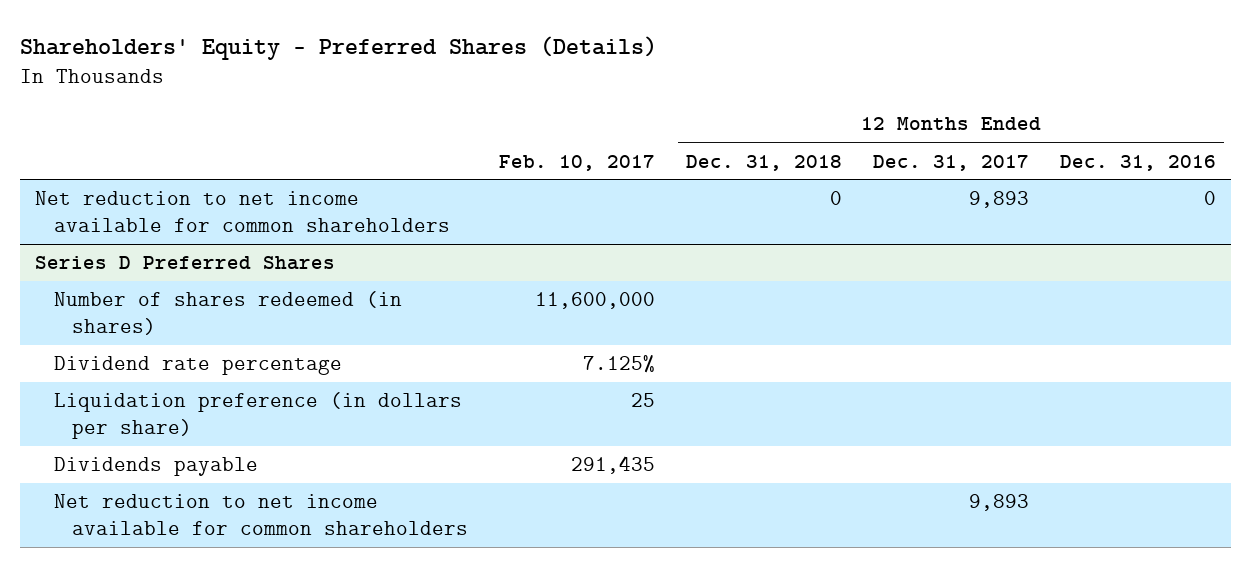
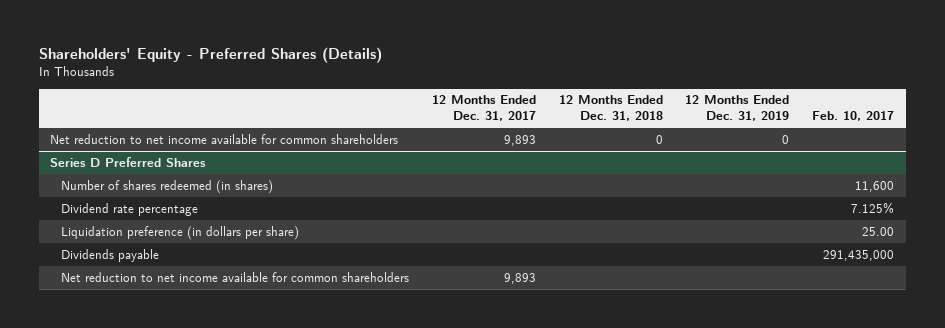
[1059,154,1216,171] Dec. 31, 2016 -> none
none -> [685,95,790,122] 12 Months Ended Dec. 31, 2019
[535,292,656,310] 11,600,000 -> [855,180,895,192] 11,600
[631,393,656,408] 25 -> [862,226,895,236] 25.00
[571,456,656,475] 291,435 -> [823,249,895,261] 291,435,000

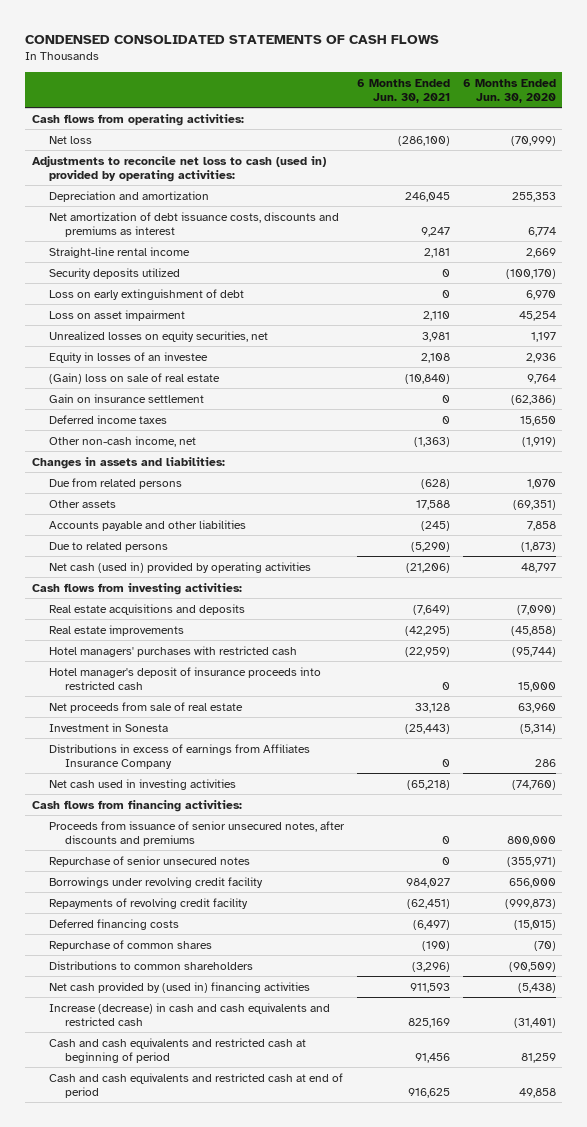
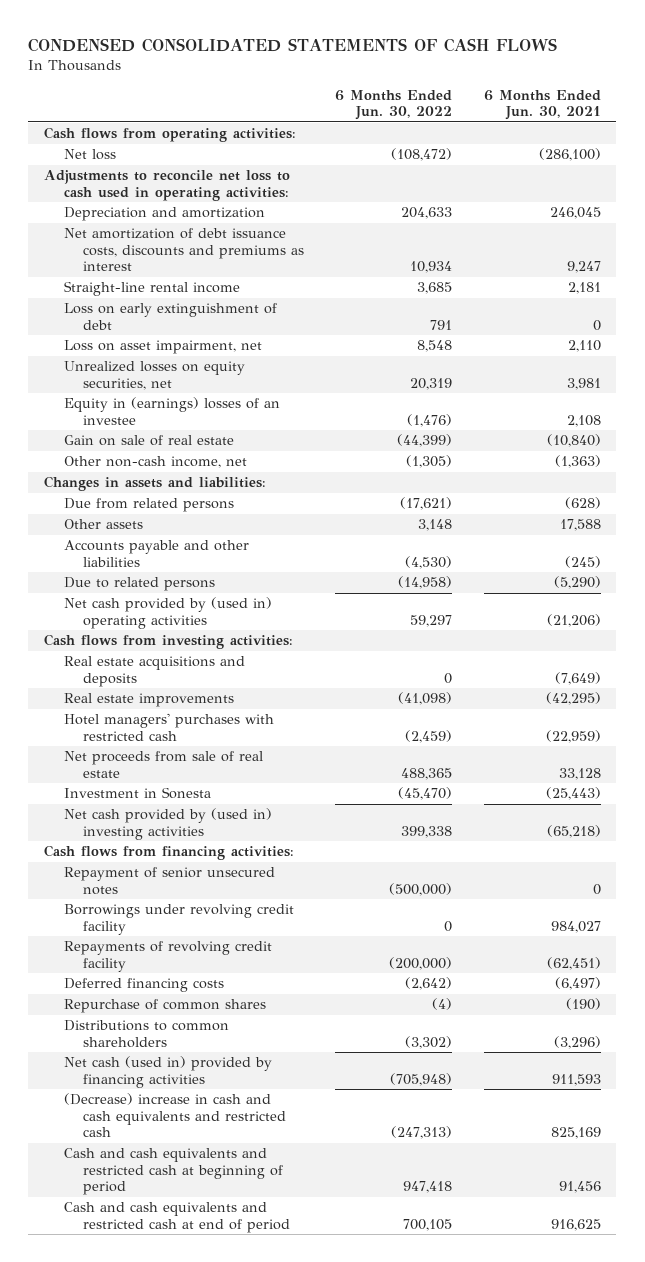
[462,78,556,103] 6 Months Ended Jun. 30, 2020 -> none
none -> [335,89,453,121] 6 Months Ended Jun. 30, 2022
[31,155,326,182] Adjustments to reconcile net loss to cash (used in) provided by operating activities: -> [44,170,291,201] Adjustments to reconcile net loss to cash used in operating activities:
[48,267,180,279] Security deposits utilized -> none
[48,309,185,321] Loss on asset impairment -> [63,340,262,355] Loss on asset impairment, net
[48,393,204,403] Gain on insurance settlement -> none
[48,414,167,424] Deferred income taxes -> none
[48,351,208,363] Equity in losses of an investee -> [63,397,280,425] Equity in (earnings) losses of an investee
[48,372,220,384] (Gain) loss on sale of real estate -> [63,435,234,447] Gain on sale of real estate
[48,561,311,573] Net cash (used in) provided by operating activities -> [63,597,272,629] Net cash provided by (used in) operating activities
[48,666,321,690] Hotel manager's deposit of insurance proceeds into restricted cash -> none
[48,743,310,769] Distributions in excess of earnings from Affiliates Insurance Company -> none
[48,778,236,790] Net cash used in investing activities -> [63,808,272,840] Net cash provided by (used in) investing activities
[48,820,345,846] Proceeds from issuance of senior unsecured notes, after discounts and premiums -> none
[48,855,250,867] Repurchase of senior unsecured notes -> [63,867,275,895] Repayment of senior unsecured notes
[48,981,310,993] Net cash provided by (used in) financing activities -> [63,1056,272,1088] Net cash (used in) provided by financing activities
[48,1002,330,1026] Increase (decrease) in cash and cash equivalents and restricted cash -> [63,1093,286,1138] (Decrease) increase in cash and cash equivalents and restricted cash

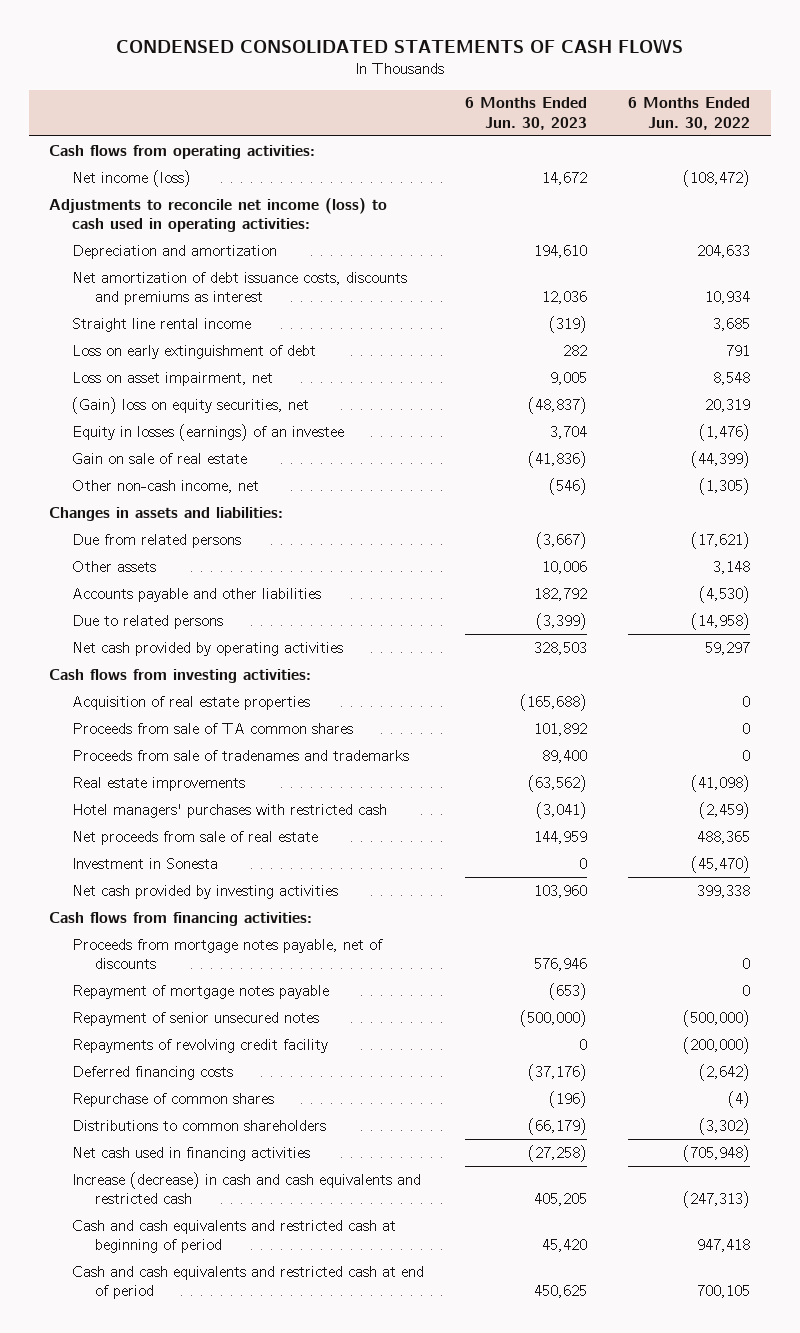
[483,89,601,121] 6 Months Ended Jun. 30, 2021 -> none
none -> [465,97,588,130] 6 Months Ended Jun. 30, 2023
[63,149,116,161] Net loss -> [71,169,191,187] Net income (loss)
[44,170,291,201] Adjustments to reconcile net loss to cash used in operating activities: -> [49,197,388,233] Adjustments to reconcile net income (loss) to cash used in operating activities:
[63,281,240,297] Straight-line rental income -> [71,317,251,332] Straight line rental income
[63,361,245,390] Unrealized losses on equity securities, net -> [71,396,309,414] (Gain) loss on equity securities, net
[63,397,280,425] Equity in (earnings) losses of an investee -> [71,423,344,441] Equity in losses (earnings) of an investee
[63,597,272,629] Net cash provided by (used in) operating activities -> [71,641,343,656] Net cash provided by operating activities
[63,656,245,687] Real estate acquisitions and deposits -> [71,695,310,710] Acquisition of real estate properties
none -> [71,722,353,734] Proceeds from sale of TA common shares
none -> [71,749,409,761] Proceeds from sale of tradenames and trademarks
[63,808,272,840] Net cash provided by (used in) investing activities -> [71,884,338,899] Net cash provided by investing activities
none -> [71,938,383,970] Proceeds from mortgage notes payable, net of discounts
none -> [71,984,329,999] Repayment of mortgage notes payable
[63,904,294,935] Borrowings under revolving credit facility -> none
[63,1056,272,1088] Net cash (used in) provided by financing activities -> [71,1146,310,1161] Net cash used in financing activities
[63,1093,286,1138] (Decrease) increase in cash and cash equivalents and restricted cash -> [71,1171,421,1205] Increase (decrease) in cash and cash equivalents and restricted cash

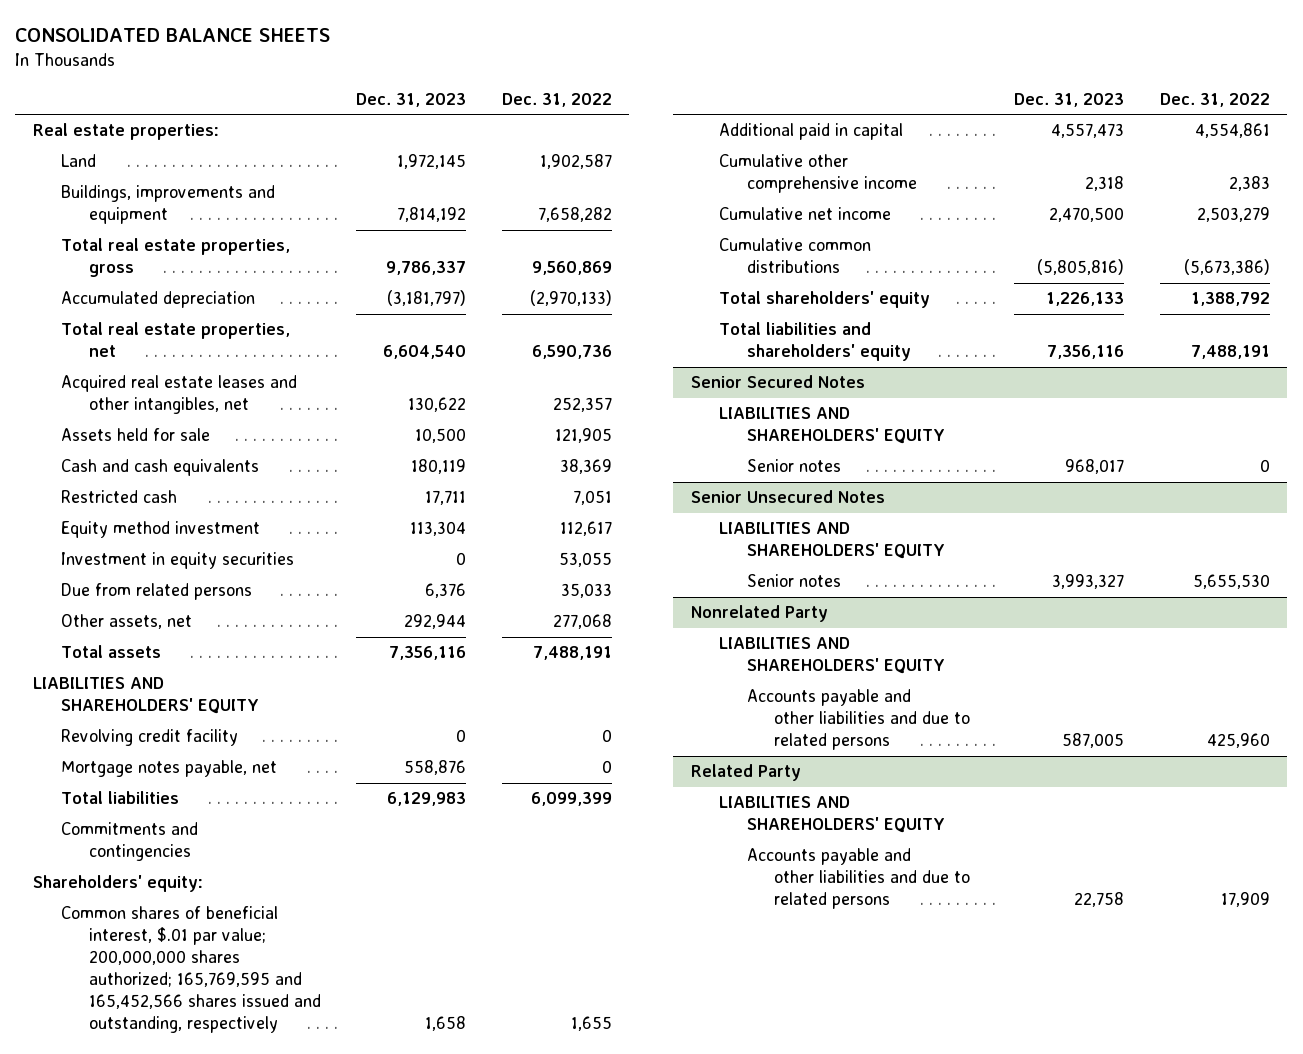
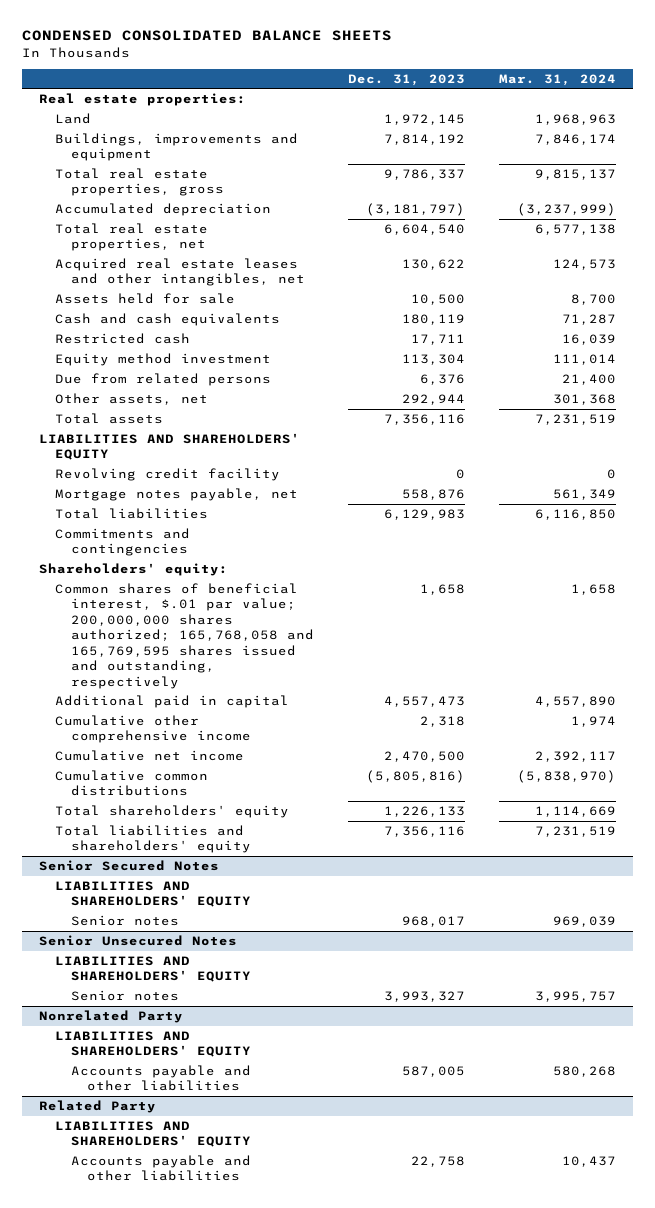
[15,28,331,43] CONSOLIDATED BALANCE SHEETS -> [21,30,392,42] CONDENSED CONSOLIDATED BALANCE SHEETS
[501,92,612,107] Dec. 31, 2022 -> none
none -> [499,73,617,86] Mar. 31, 2024
[60,552,294,570] Investment in equity securities -> none
[60,906,321,1034] Common shares of beneficial interest, $.01 par value; 200,000,000 shares authorized; 165,769,595 and 165,452,566 shares issued and outstanding, respectively -> [54,583,314,689] Common shares of beneficial interest, $.01 par value; 200,000,000 shares authorized; 165,768,058 and 165,769,595 shares issued and outstanding, respectively
[746,689,971,751] Accounts payable and other liabilities and due to related persons -> [70,1065,251,1092] Accounts payable and other liabilities
[746,848,971,910] Accounts payable and other liabilities and due to related persons -> [70,1155,251,1182] Accounts payable and other liabilities

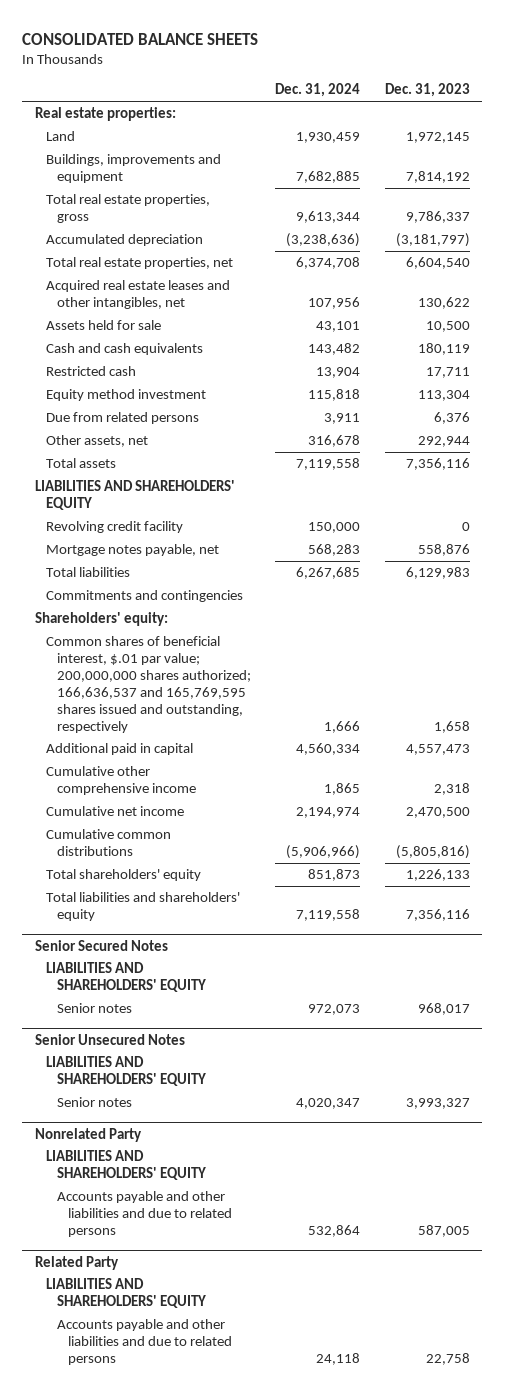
[21,30,392,42] CONDENSED CONSOLIDATED BALANCE SHEETS -> [22,32,259,45] CONSOLIDATED BALANCE SHEETS
[499,73,617,86] Mar. 31, 2024 -> none
none -> [275,83,361,98] Dec. 31, 2024
[54,583,314,689] Common shares of beneficial interest, $.01 par value; 200,000,000 shares authorized; 165,768,058 and 165,769,595 shares issued and outstanding, respectively -> [45,636,251,733] Common shares of beneficial interest, $.01 par value; 200,000,000 shares authorized; 166,636,537 and 165,769,595 shares issued and outstanding, respectively
[70,1065,251,1092] Accounts payable and other liabilities -> [56,1191,233,1237] Accounts payable and other liabilities and due to related persons
[70,1155,251,1182] Accounts payable and other liabilities -> [56,1319,233,1365] Accounts payable and other liabilities and due to related persons

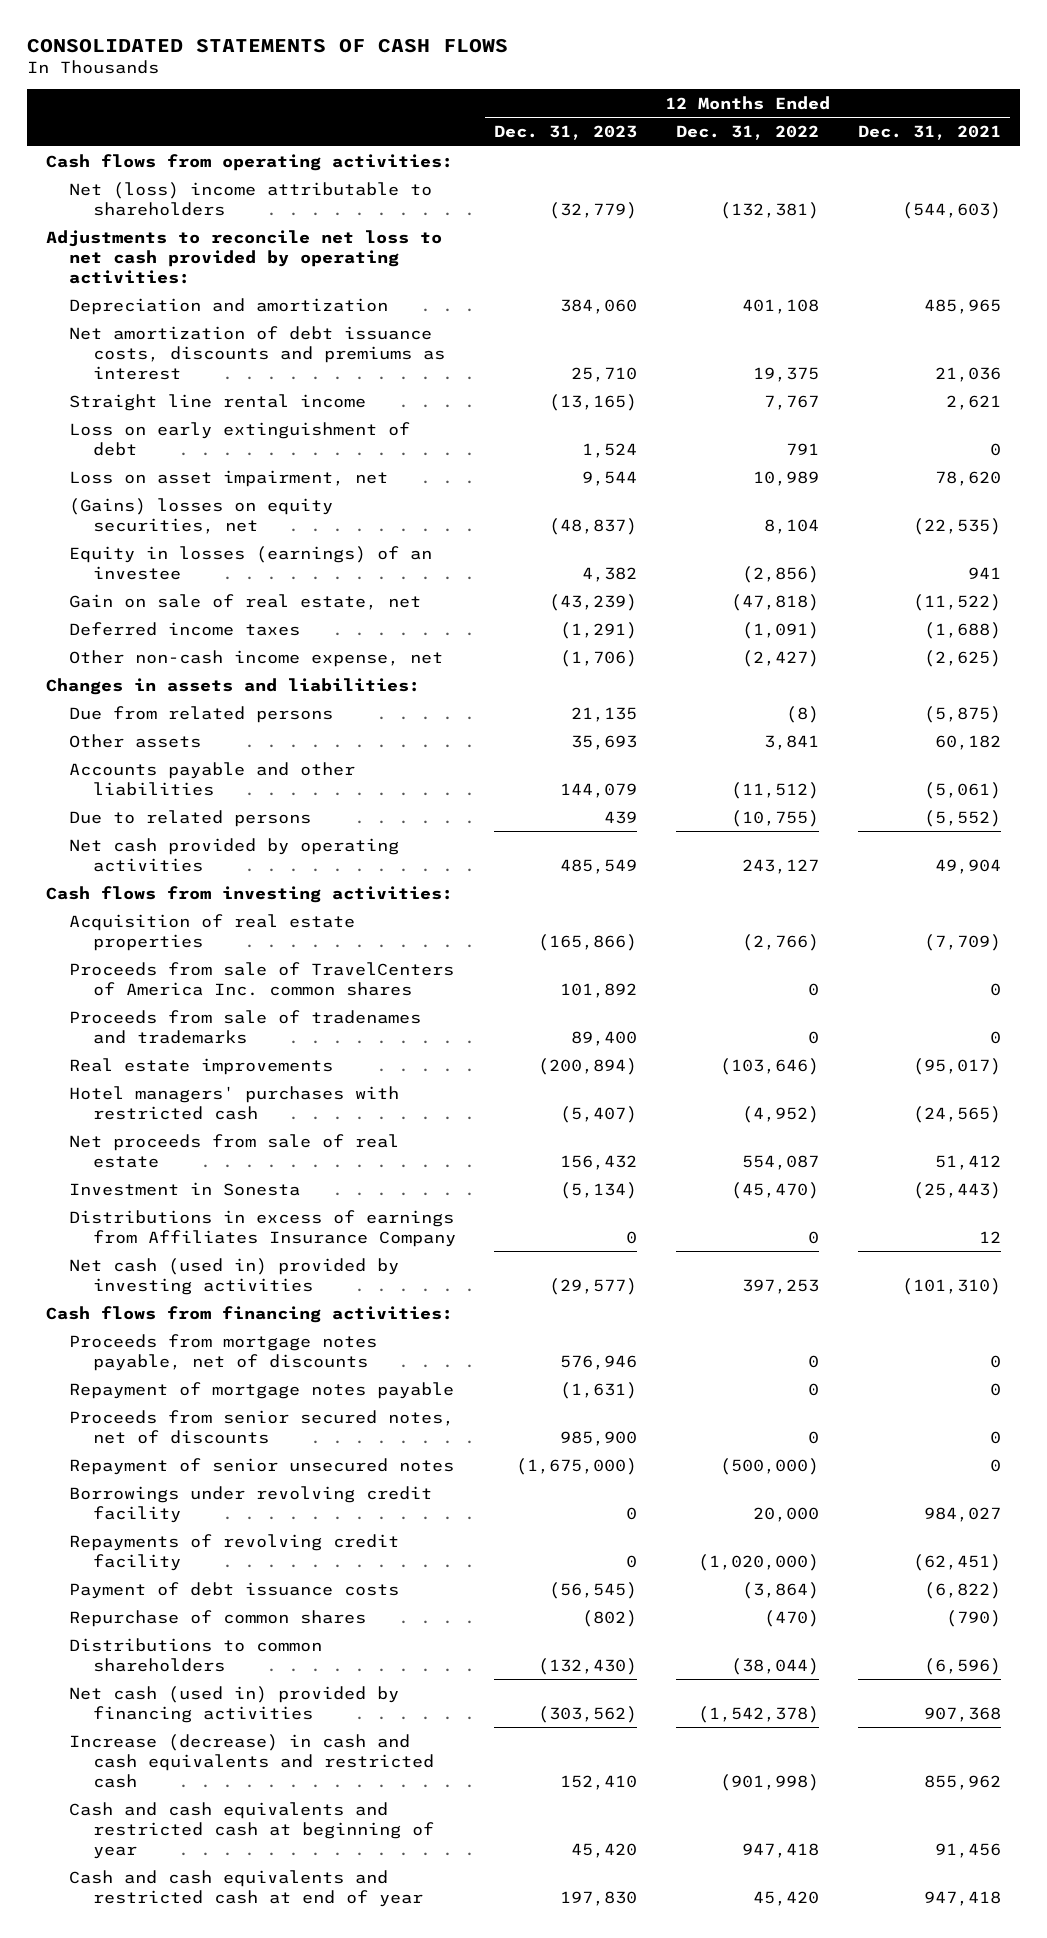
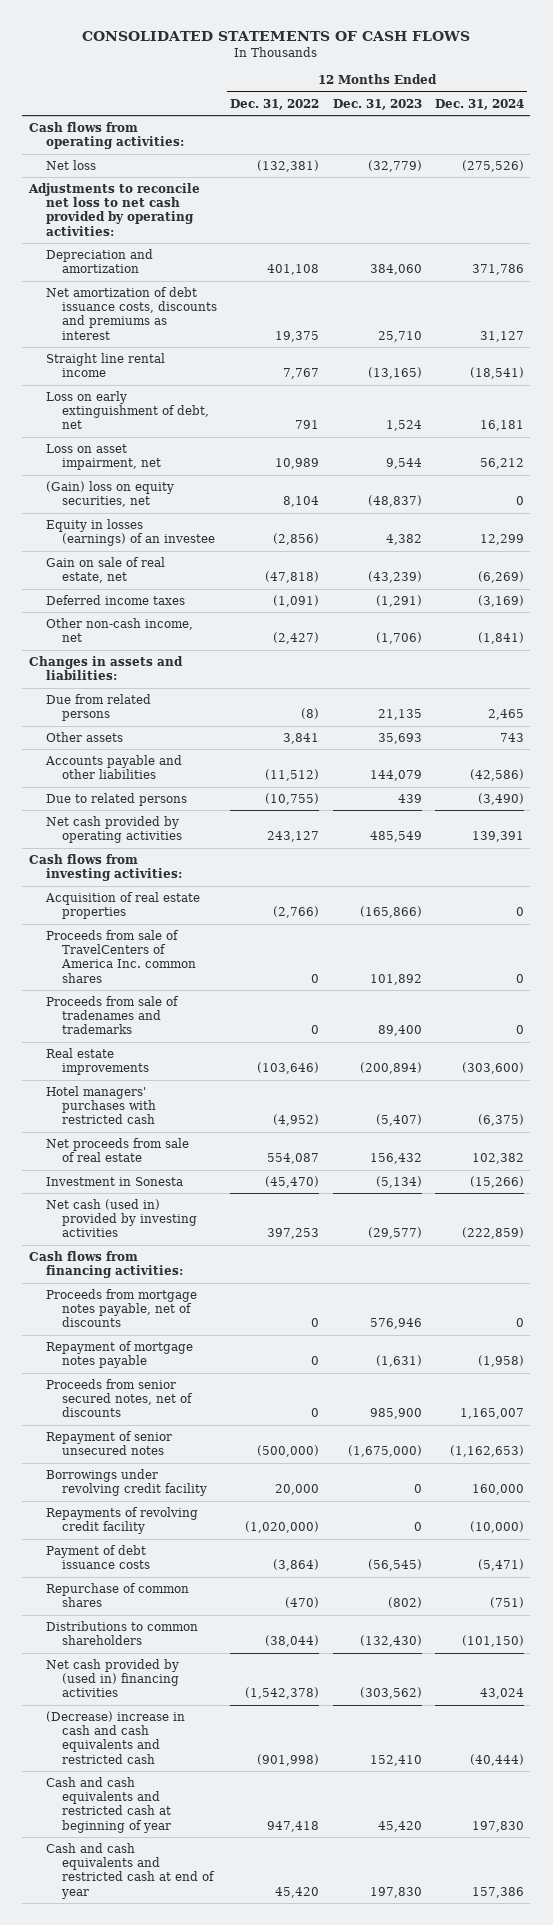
[857,125,1001,141] Dec. 31, 2021 -> none
none -> [434,98,524,110] Dec. 31, 2024
[69,181,433,216] Net (loss) income attributable to shareholders -> [45,159,96,170] Net loss
[69,421,411,456] Loss on early extinguishment of debt -> [45,390,210,430] Loss on early extinguishment of debt, net
[69,497,334,534] (Gains) losses on equity securities, net -> [45,480,174,508] (Gain) loss on equity securities, net
[69,649,444,667] Other non-cash income expense, net -> [45,617,193,643] Other non-cash income, net
[69,1209,456,1247] Distributions in excess of earnings from Affiliates Insurance Company -> none
[69,1685,400,1723] Net cash (used in) provided by financing activities -> [45,1658,180,1698] Net cash provided by (used in) financing activities
[69,1733,434,1788] Increase (decrease) in cash and cash equivalents and restricted cash -> [45,1710,185,1764] (Decrease) increase in cash and cash equivalents and restricted cash

